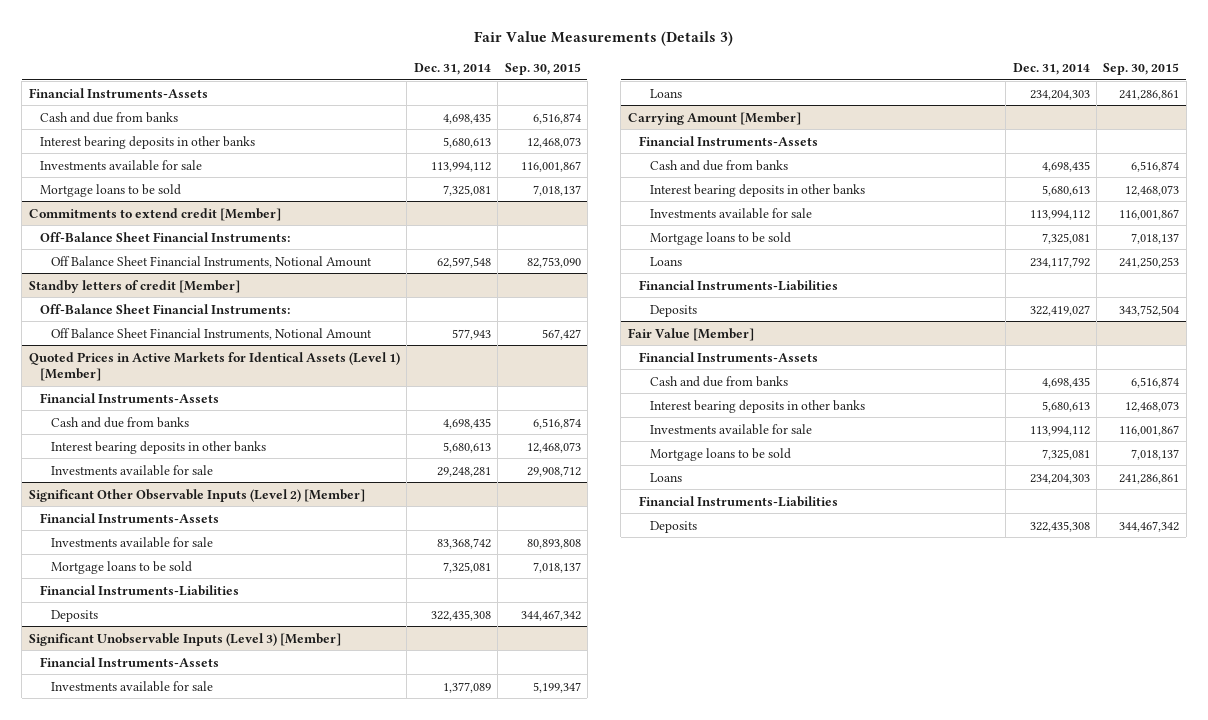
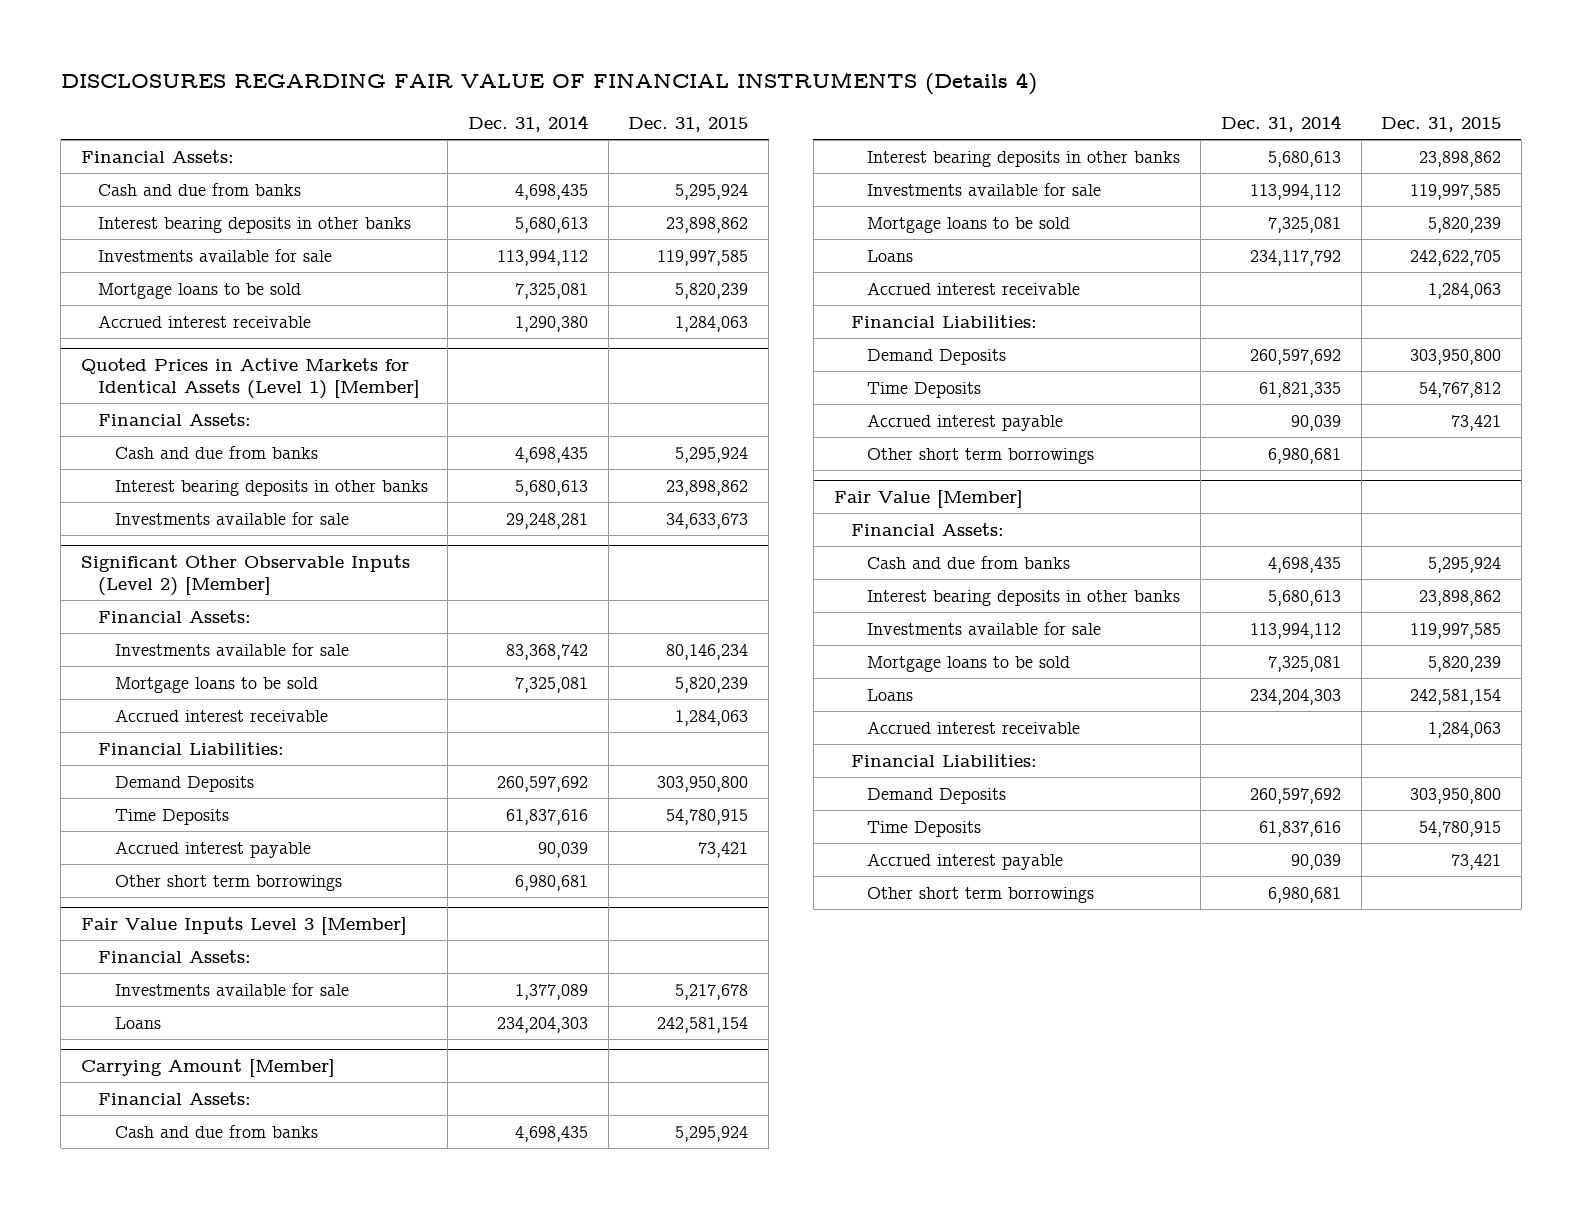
[474,31,734,47] Fair Value Measurements (Details 3) -> [60,72,1037,96] DISCLOSURES REGARDING FAIR VALUE OF FINANCIAL INSTRUMENTS (Details 4)
[504,63,581,76] Sep. 30, 2015 -> none
none -> [628,116,749,132] Dec. 31, 2015
[28,87,208,98] Financial Instruments-Assets -> [80,149,234,163] Financial Assets:
[28,207,281,221] Commitments to extend credit [Member] -> none
[39,231,290,242] Off-Balance Sheet Financial Instruments: -> none
[50,255,372,268] Off Balance Sheet Financial Instruments, Notional Amount -> none
[28,279,240,293] Standby letters of credit [Member] -> none
[39,303,290,314] Off-Balance Sheet Financial Instruments: -> none
[50,327,372,340] Off Balance Sheet Financial Instruments, Notional Amount -> none
none -> [97,314,311,328] Accrued interest receivable
[39,392,219,403] Financial Instruments-Assets -> [97,412,251,426] Financial Assets:
[39,512,219,523] Financial Instruments-Assets -> [97,609,251,623] Financial Assets:
none -> [114,708,328,722] Accrued interest receivable
[39,584,239,596] Financial Instruments-Liabilities -> [97,741,284,755] Financial Liabilities:
[50,609,98,622] Deposits -> [114,775,254,792] Demand Deposits
[430,609,491,621] 322,435,308 -> [497,775,589,792] 260,597,692
none -> [114,808,229,825] Time Deposits
none -> [114,840,311,858] Accrued interest payable
none -> [114,874,342,891] Other short term borrowings
[28,632,341,646] Significant Unobservable Inputs (Level 3) [Member] -> [80,917,407,936] Fair Value Inputs Level 3 [Member]
[39,656,219,667] Financial Instruments-Assets -> [97,949,251,963] Financial Assets:
[638,135,818,146] Financial Instruments-Assets -> [97,1091,251,1105] Financial Assets:
none -> [867,281,1081,295] Accrued interest receivable
[638,279,838,291] Financial Instruments-Liabilities -> [850,314,1037,328] Financial Liabilities:
[649,304,697,317] Deposits -> [867,348,1007,365] Demand Deposits
[1029,304,1090,316] 322,419,027 -> [1249,348,1341,365] 260,597,692
none -> [867,381,982,398] Time Deposits
none -> [867,413,1064,431] Accrued interest payable
none -> [867,447,1095,464] Other short term borrowings
[638,351,818,362] Financial Instruments-Assets -> [850,522,1004,536] Financial Assets:
none -> [867,720,1081,734] Accrued interest receivable
[638,495,838,507] Financial Instruments-Liabilities -> [850,753,1037,767] Financial Liabilities:
[649,520,697,533] Deposits -> [867,787,1007,804] Demand Deposits
[1029,520,1090,532] 322,435,308 -> [1249,787,1341,804] 260,597,692
none -> [867,820,982,837] Time Deposits
none -> [867,852,1064,870] Accrued interest payable
none -> [867,886,1095,903] Other short term borrowings

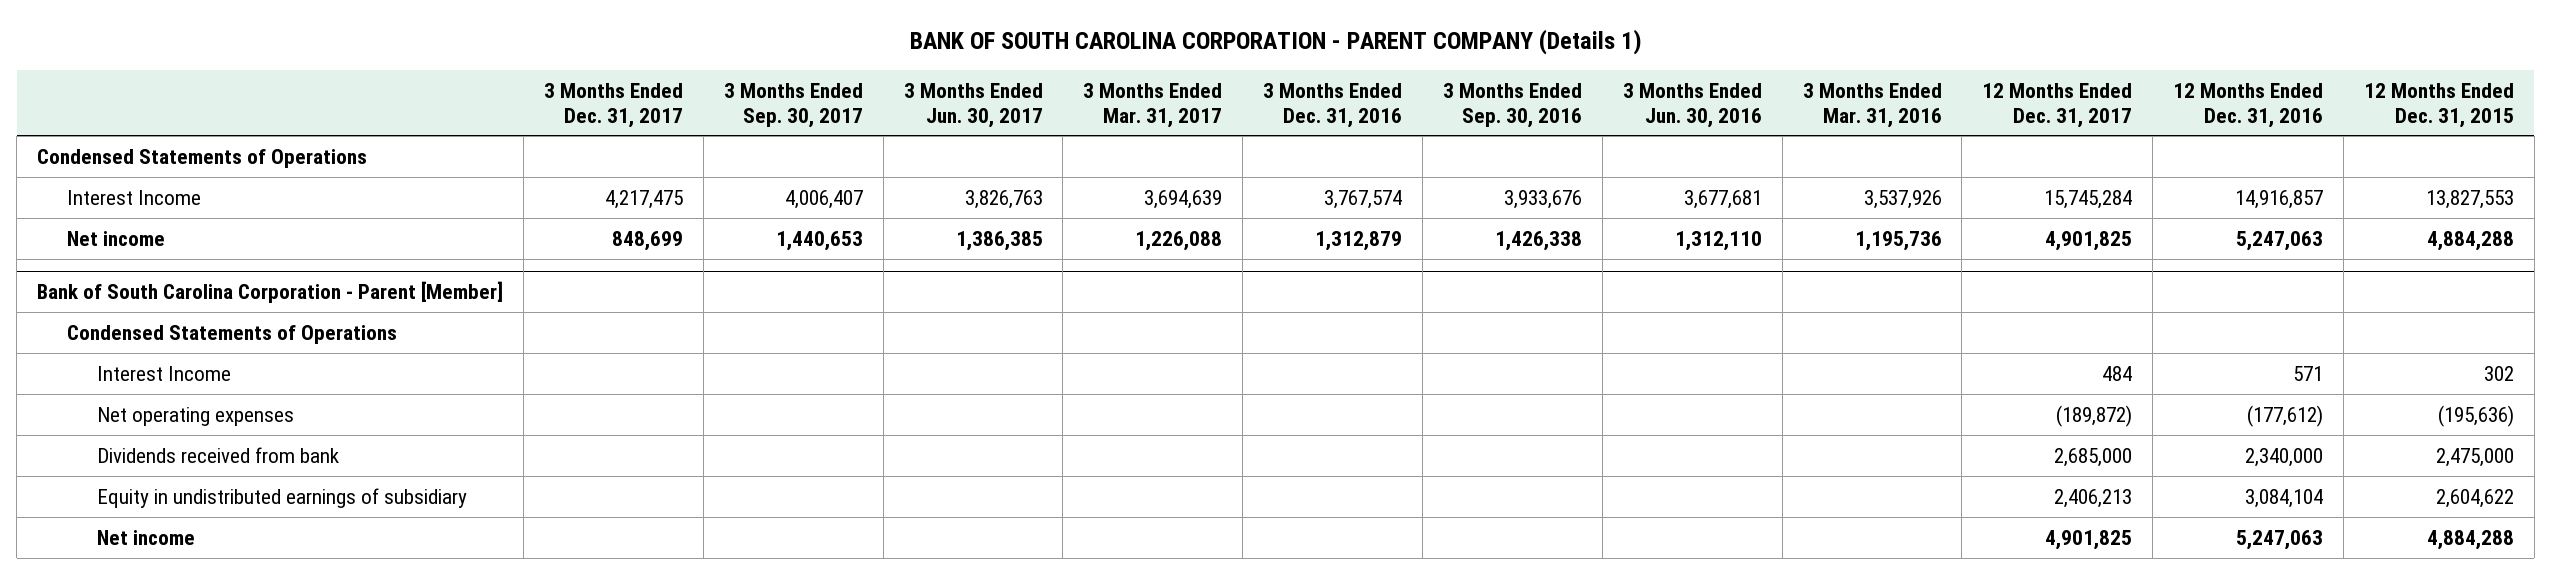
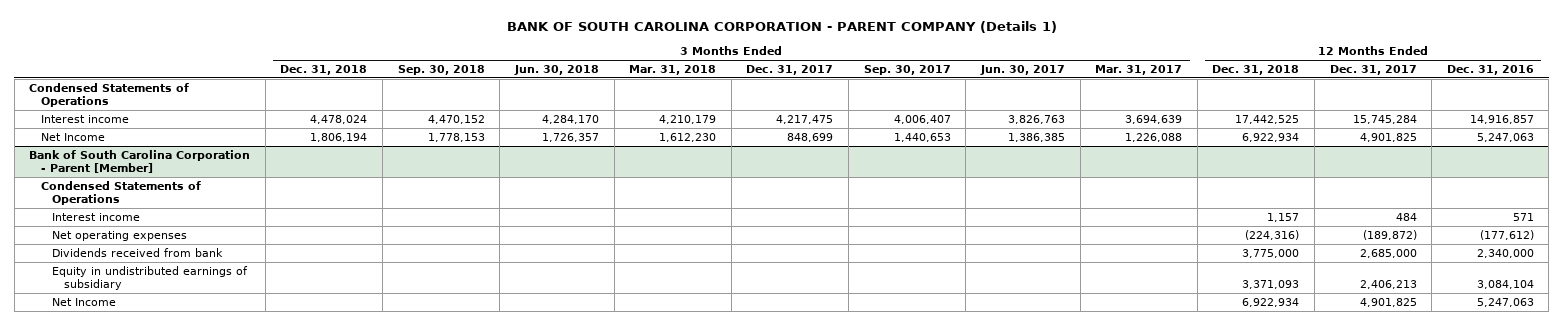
[1263,82,1403,128] 3 Months Ended Dec. 31, 2016 -> none
[1442,82,1582,128] 3 Months Ended Sep. 30, 2016 -> none
[1622,82,1762,128] 3 Months Ended Jun. 30, 2016 -> none
[1802,82,1942,128] 3 Months Ended Mar. 31, 2016 -> none
[2363,82,2514,128] 12 Months Ended Dec. 31, 2015 -> none
none -> [280,65,368,76] Dec. 31, 2018
none -> [397,65,485,76] Sep. 30, 2018
none -> [513,65,599,76] Jun. 30, 2018
none -> [629,65,717,76] Mar. 31, 2018
none -> [1212,65,1300,76] Dec. 31, 2018
[67,189,202,205] Interest Income -> [40,114,129,123] Interest income
[67,230,166,246] Net income -> [40,132,105,141] Net Income
[97,365,232,381] Interest Income -> [52,212,141,221] Interest income
[97,529,196,545] Net income -> [52,297,117,306] Net Income

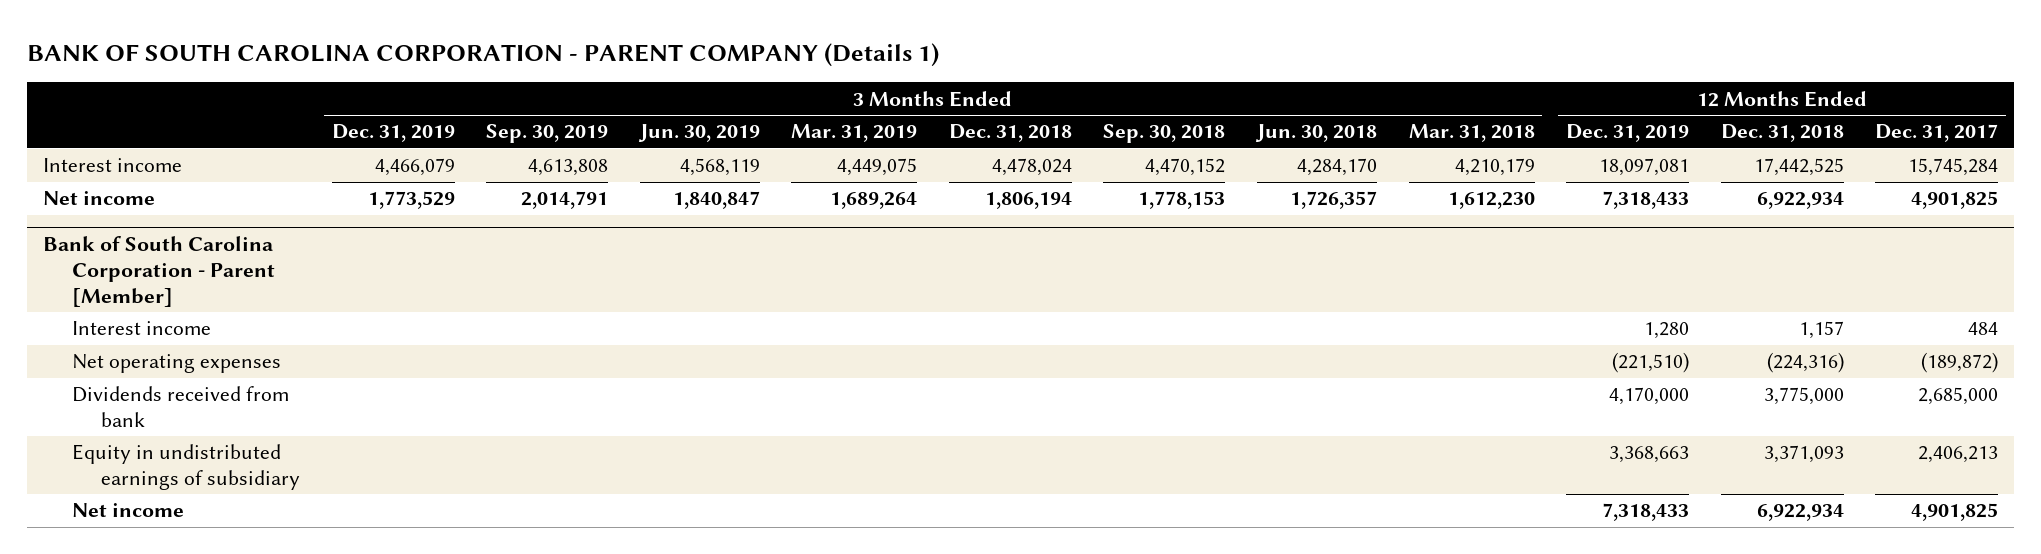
[746,65,834,76] Dec. 31, 2017 -> none
[863,65,951,76] Sep. 30, 2017 -> none
[979,65,1065,76] Jun. 30, 2017 -> none
[1095,65,1183,76] Mar. 31, 2017 -> none
[1446,65,1534,76] Dec. 31, 2016 -> none
none -> [331,124,455,143] Dec. 31, 2019
none -> [486,124,609,144] Sep. 30, 2019
none -> [637,124,760,143] Jun. 30, 2019
none -> [791,124,918,143] Mar. 31, 2019
none -> [1566,124,1690,143] Dec. 31, 2019
[29,82,190,108] Condensed Statements of Operations -> none
[40,132,105,141] Net Income -> [42,191,155,206] Net income
[40,180,201,206] Condensed Statements of Operations -> none
[52,297,117,306] Net Income -> [71,503,184,518] Net income

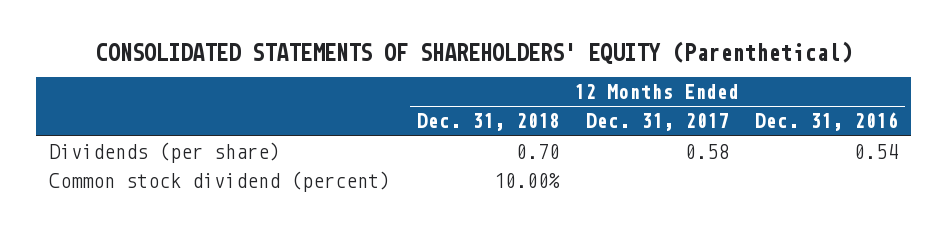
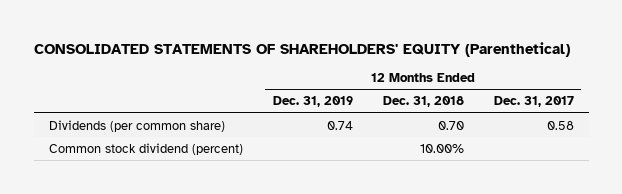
[755,112,899,132] Dec. 31, 2016 -> none
none -> [272,96,353,108] Dec. 31, 2019
[49,141,281,163] Dividends (per share) -> [48,119,225,132] Dividends (per common share)

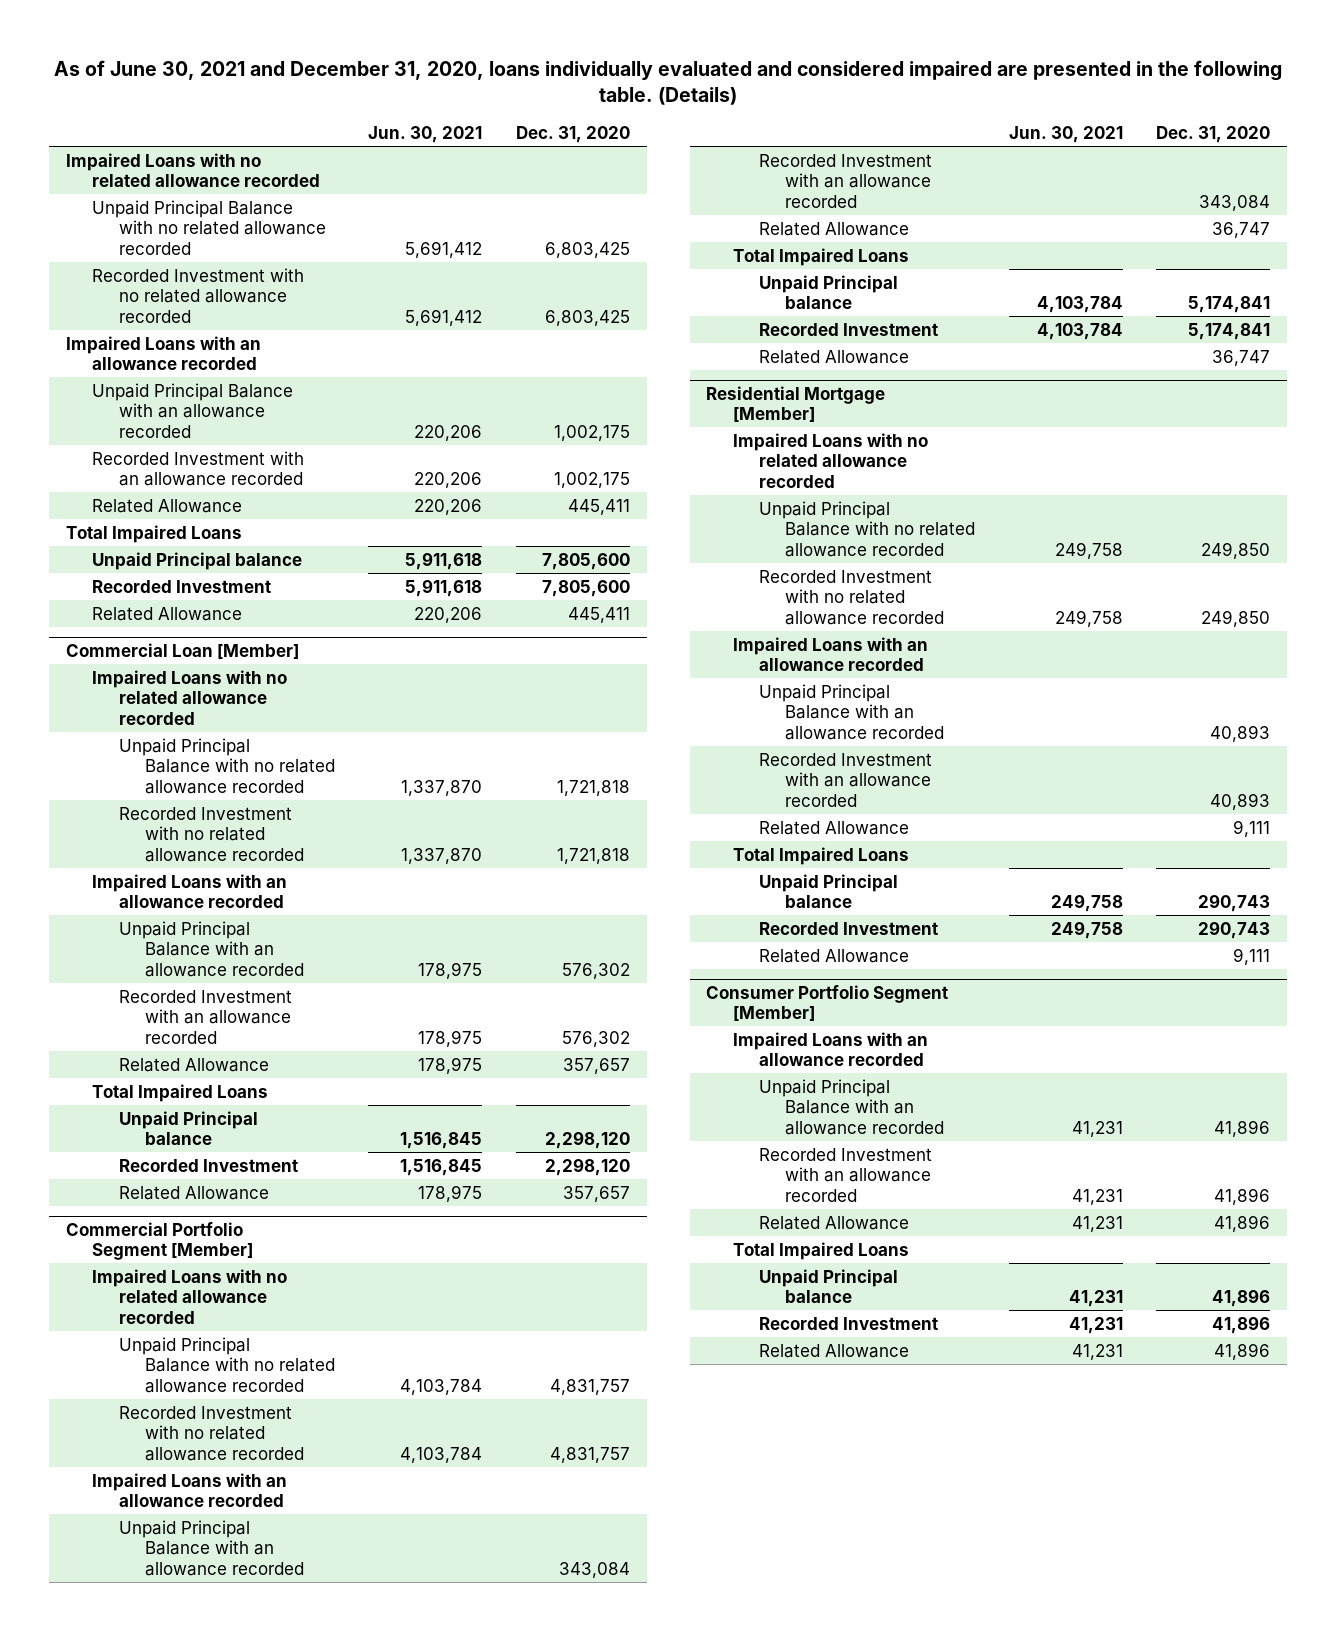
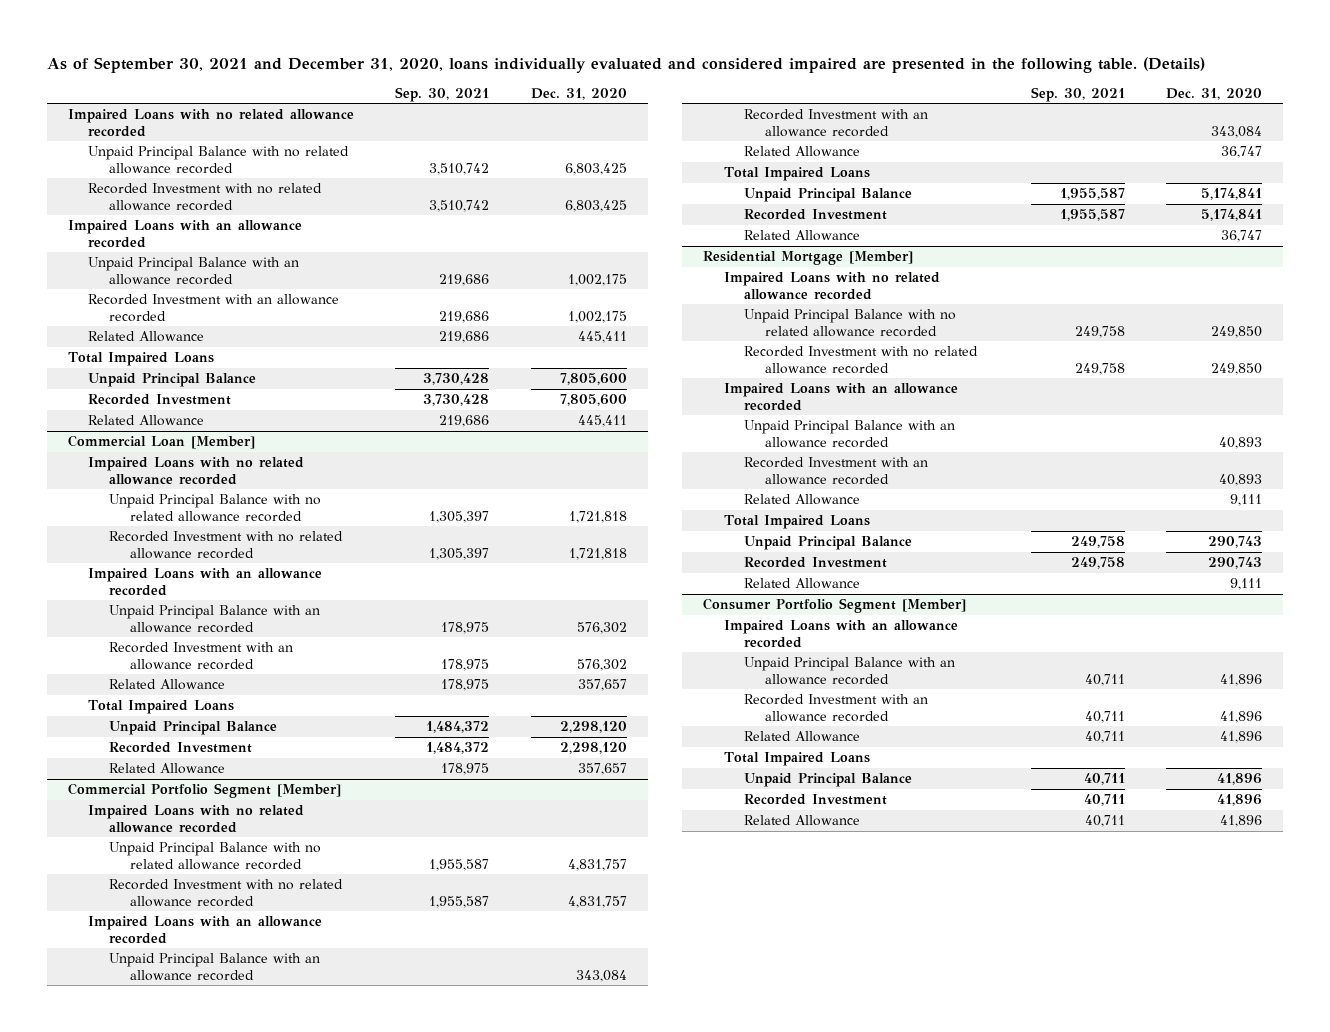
[54,59,1283,106] As of June 30, 2021 and December 31, 2020, loans individually evaluated and considered impaired are presented in the following table. (Details) -> [46,56,1205,73] As of September 30, 2021 and December 31, 2020, loans individually evaluated and considered impaired are presented in the following table. (Details)
[368,126,483,144] Jun. 30, 2021 -> none
none -> [395,86,490,102] Sep. 30, 2021
[92,551,303,570] Unpaid Principal balance -> [88,373,257,388] Unpaid Principal Balance
[118,1110,258,1146] Unpaid Principal balance -> [108,721,277,736] Unpaid Principal Balance
[758,274,898,310] Unpaid Principal balance -> [744,188,913,203] Unpaid Principal Balance
[758,873,898,909] Unpaid Principal balance -> [744,536,913,551] Unpaid Principal Balance
[758,1268,898,1304] Unpaid Principal balance -> [744,773,913,788] Unpaid Principal Balance

